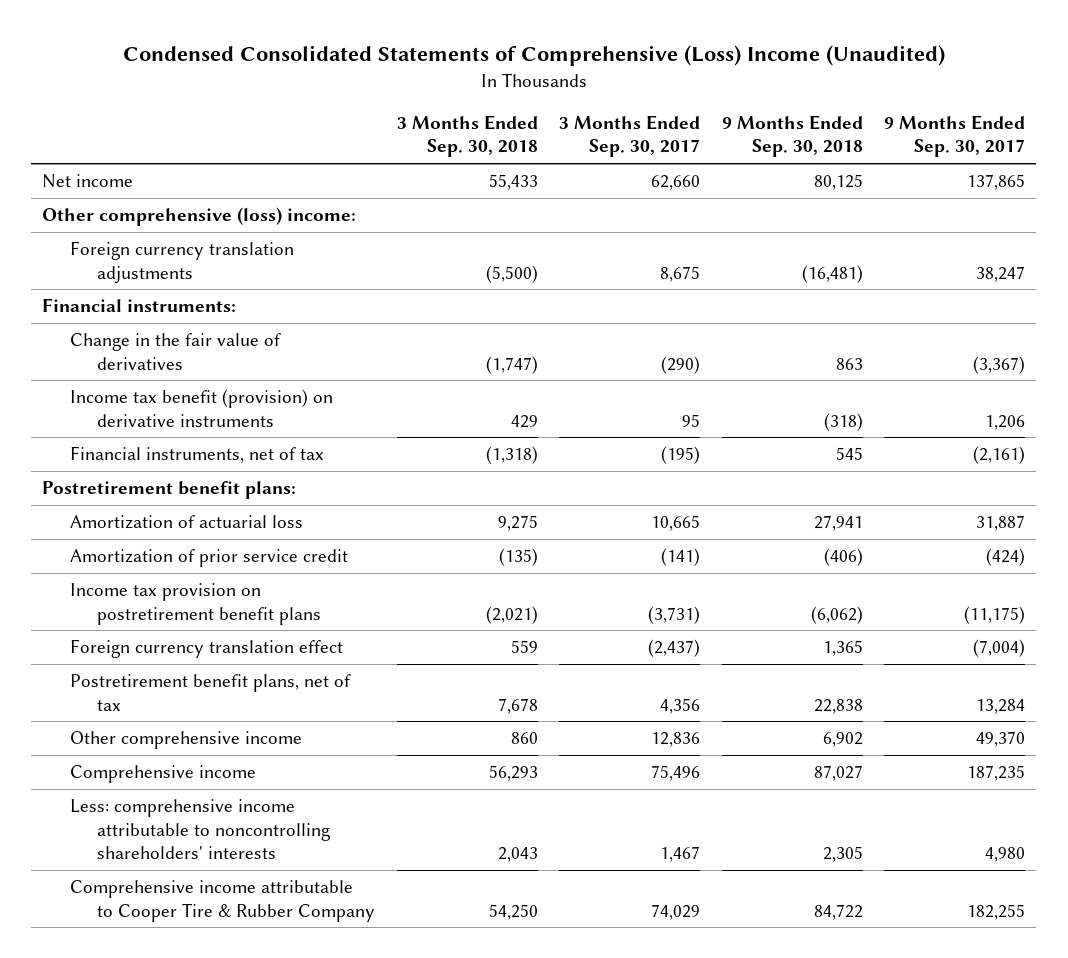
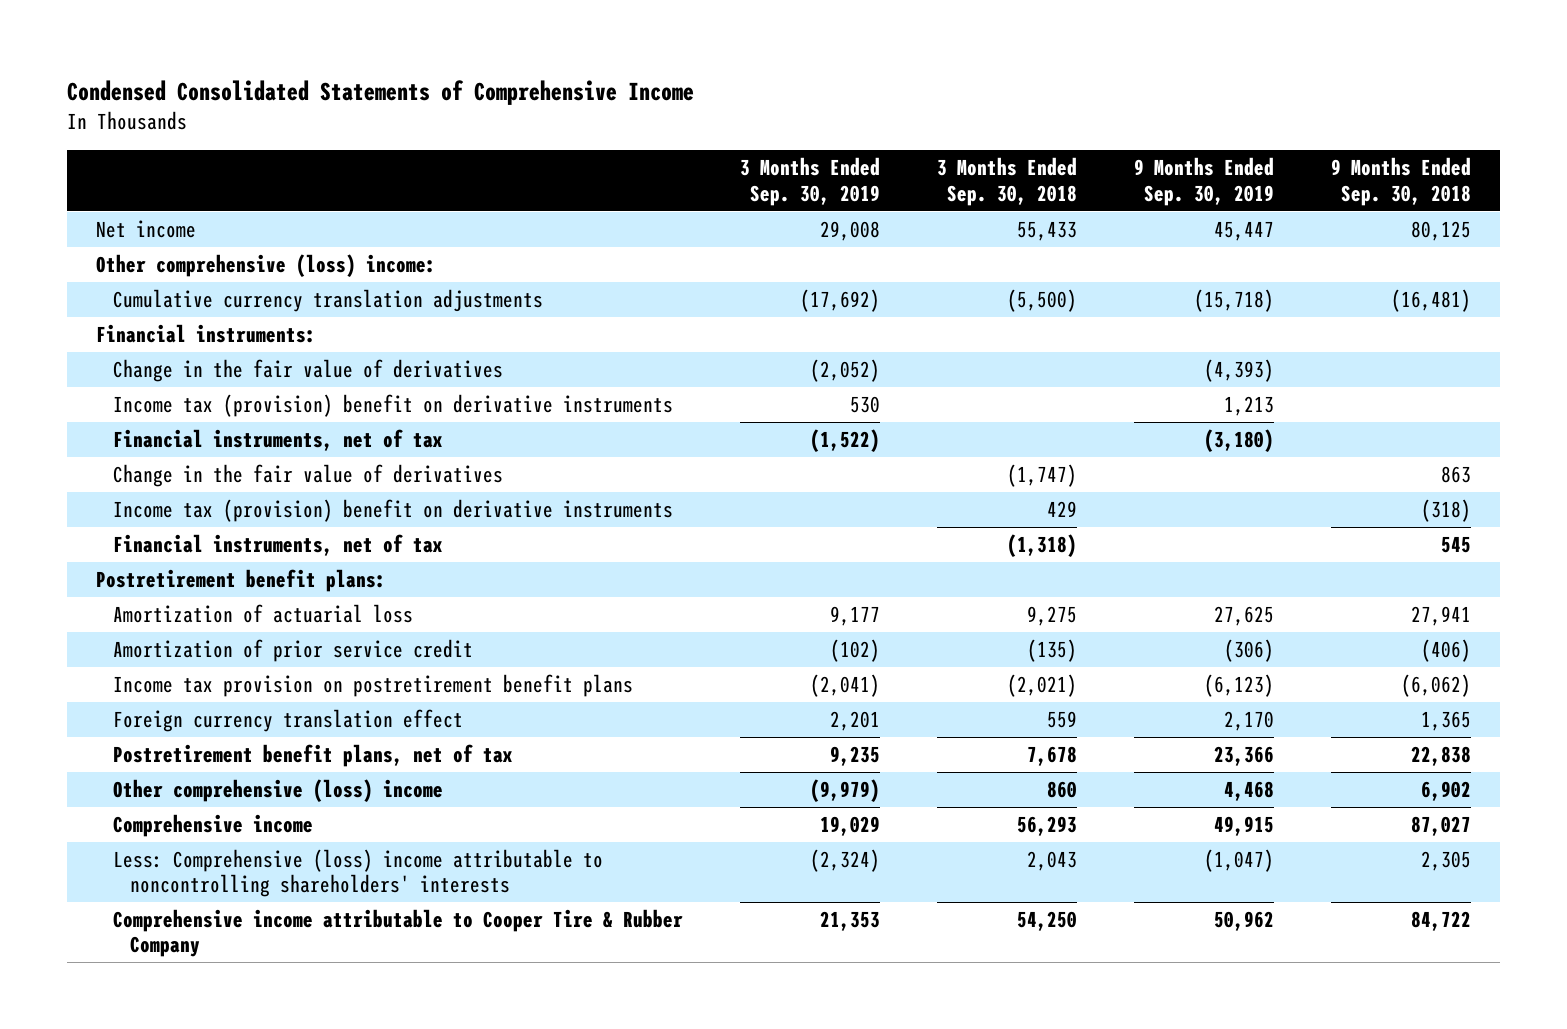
[122,44,945,66] Condensed Consolidated Statements of Comprehensive (Loss) Income (Unaudited) -> [67,80,695,106] Condensed Consolidated Statements of Comprehensive Income
[559,114,701,158] 3 Months Ended Sep. 30, 2017 -> none
[884,114,1026,158] 9 Months Ended Sep. 30, 2017 -> none
none -> [740,157,881,206] 3 Months Ended Sep. 30, 2019
none -> [1134,157,1275,206] 9 Months Ended Sep. 30, 2019
[69,241,294,284] Foreign currency translation adjustments -> [113,288,544,312] Cumulative currency translation adjustments
none -> [113,358,504,382] Change in the fair value of derivatives
none -> [113,393,674,417] Income tax (provision) benefit on derivative instruments
none -> [113,428,444,451] Financial instruments, net of tax
[69,389,333,427] Income tax benefit (provision) on derivative instruments -> [113,498,674,522] Income tax (provision) benefit on derivative instruments
[69,731,302,750] Other comprehensive income -> [113,778,444,802] Other comprehensive (loss) income
[69,799,331,860] Less: comprehensive income attributable to noncontrolling shareholders' interests -> [113,848,604,898] Less: Comprehensive (loss) income attributable to noncontrolling shareholders' interests

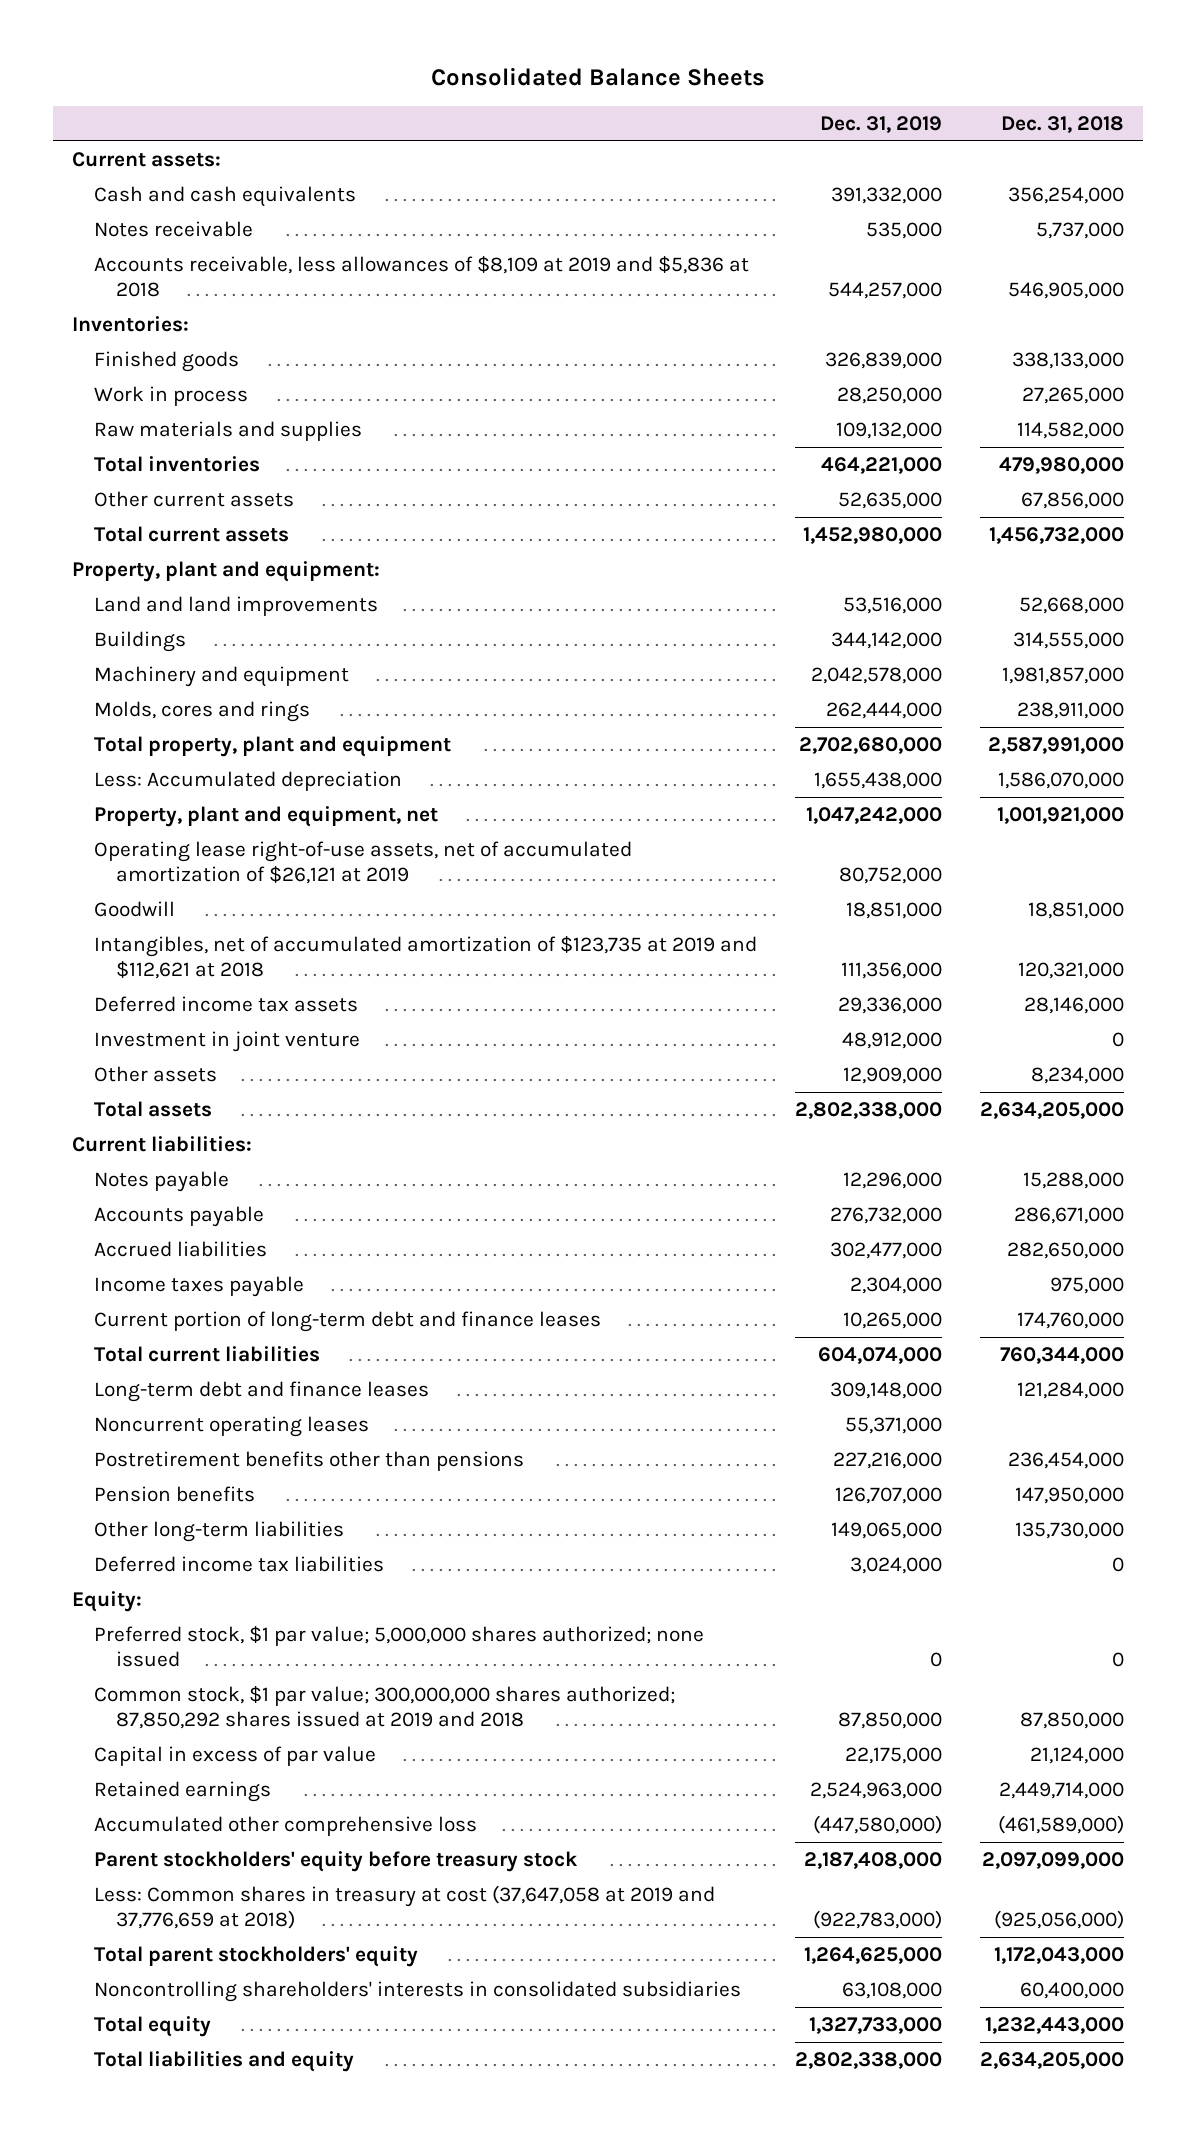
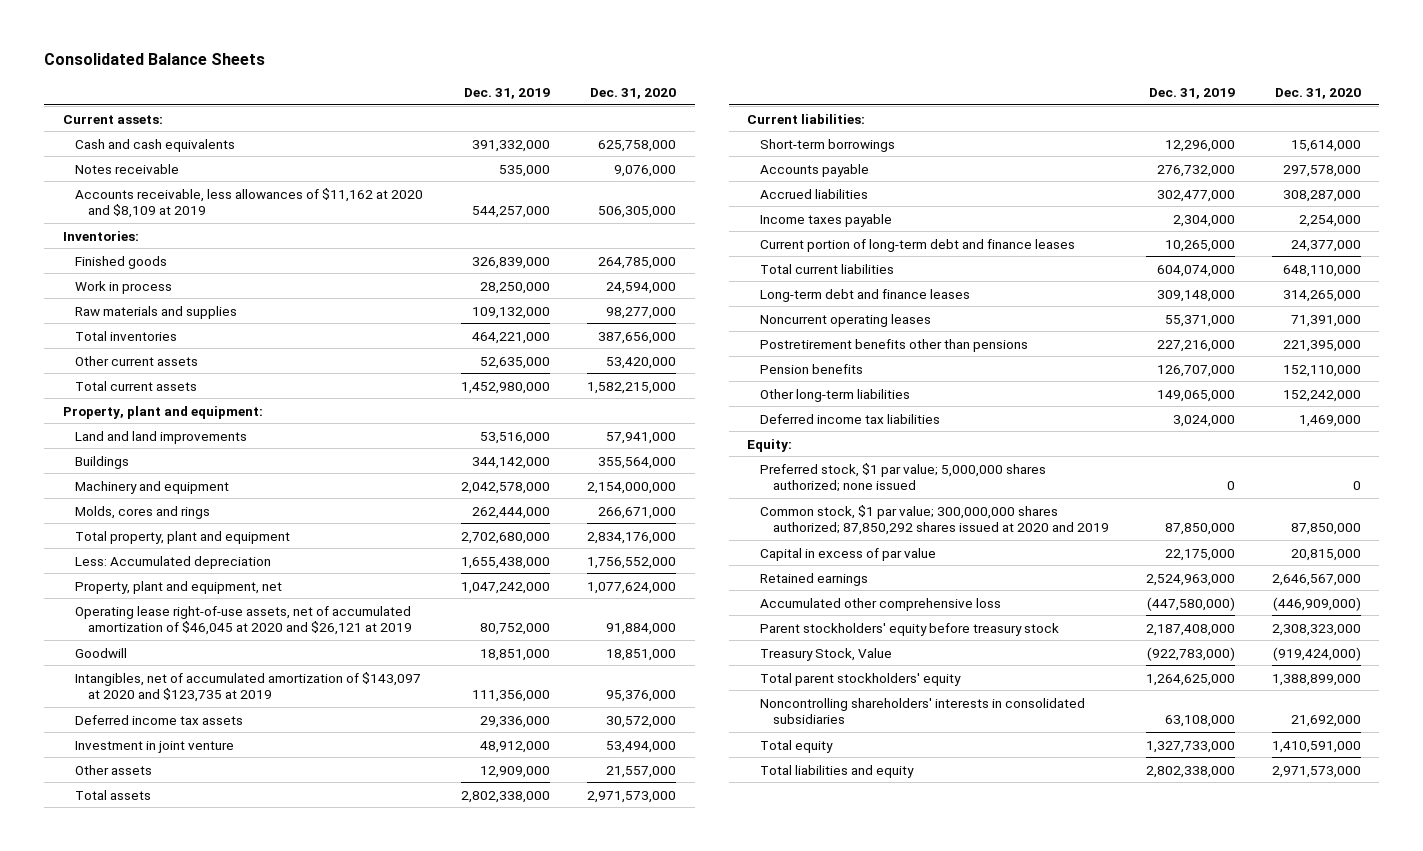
[1000,115,1124,133] Dec. 31, 2018 -> none
none -> [589,87,676,99] Dec. 31, 2020
[93,255,749,298] Accounts receivable, less allowances of $8,109 at 2019 and $5,836 at 2018 -> [75,187,424,219] Accounts receivable, less allowances of $11,162 at 2020 and $8,109 at 2019
[93,840,632,885] Operating lease right-of-use assets, net of accumulated amortization of $26,121 at 2019 -> [75,605,412,636] Operating lease right-of-use assets, net of accumulated amortization of $46,045 at 2020 and $26,121 at 2019
[93,935,757,980] Intangibles, net of accumulated amortization of $123,735 at 2019 and $112,621 at 2018 -> [75,671,422,703] Intangibles, net of accumulated amortization of $143,097 at 2020 and $123,735 at 2019
[93,1170,229,1192] Notes payable -> [760,138,896,152] Short-term borrowings
[93,1685,675,1730] Common stock, $1 par value; 300,000,000 shares authorized; 87,850,292 shares issued at 2019 and 2018 -> [760,504,1109,536] Common stock, $1 par value; 300,000,000 shares authorized; 87,850,292 shares issued at 2020 and 2019
[93,1884,715,1930] Less: Common shares in treasury at cost (37,647,058 at 2019 and 37,776,659 at 2018) -> [760,647,893,661] Treasury Stock, Value

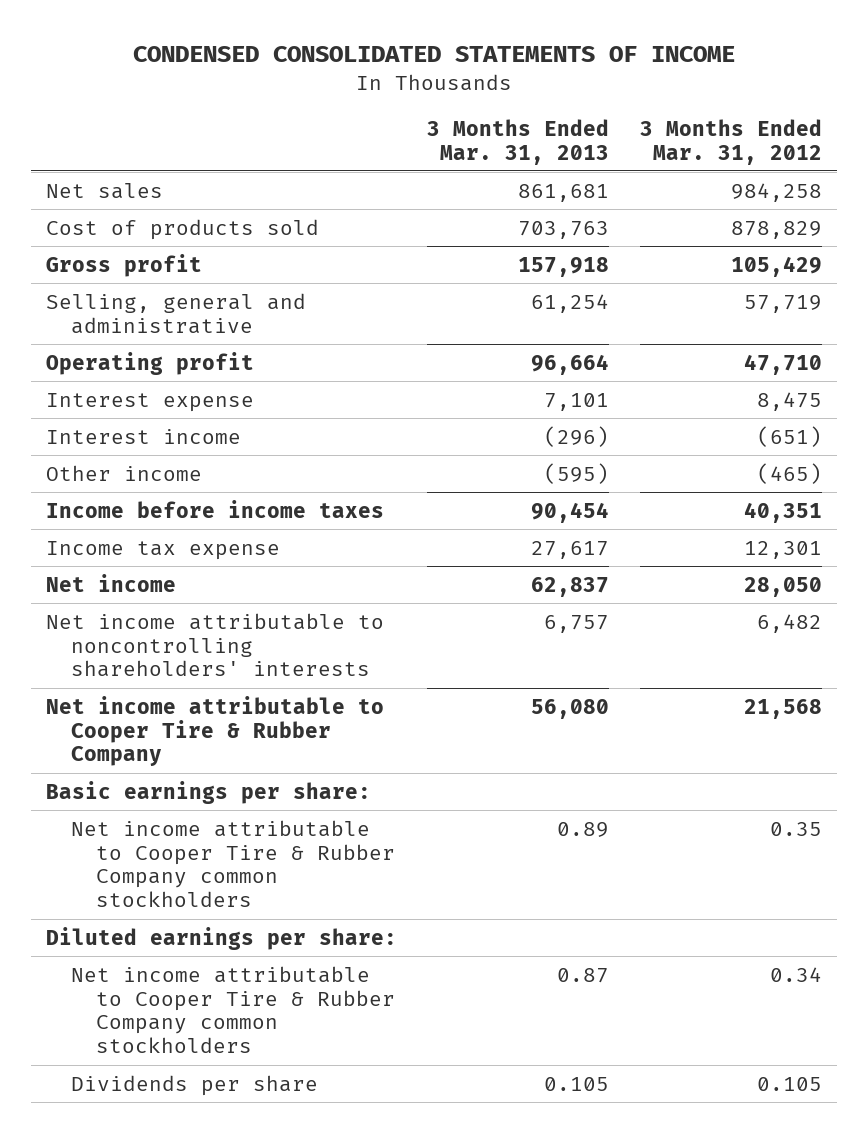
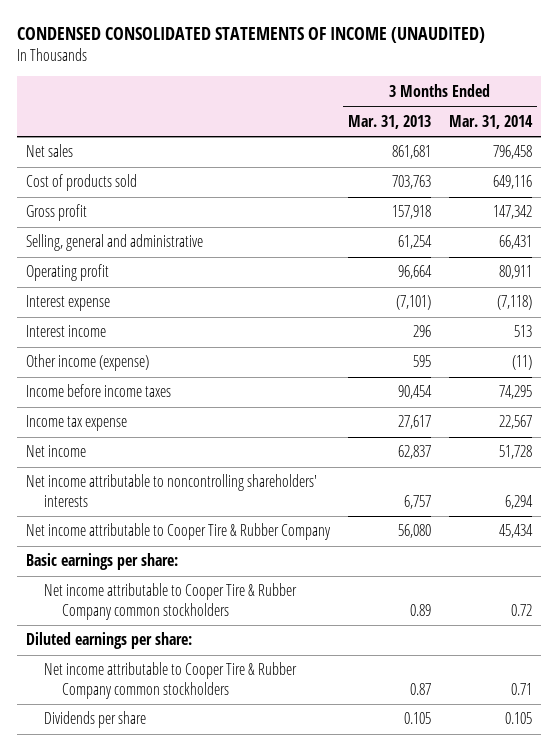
[132,46,735,63] CONDENSED CONSOLIDATED STATEMENTS OF INCOME -> [16,27,485,44] CONDENSED CONSOLIDATED STATEMENTS OF INCOME (UNAUDITED)
[639,118,822,165] 3 Months Ended Mar. 31, 2012 -> none
none -> [449,114,534,129] Mar. 31, 2014
[544,392,610,411] 7,101 -> [395,295,431,311] (7,101)
[544,425,610,447] (296) -> [412,325,431,338] 296
[45,464,202,481] Other income -> [25,354,149,372] Other income (expense)
[544,462,610,484] (595) -> [412,355,431,368] 595

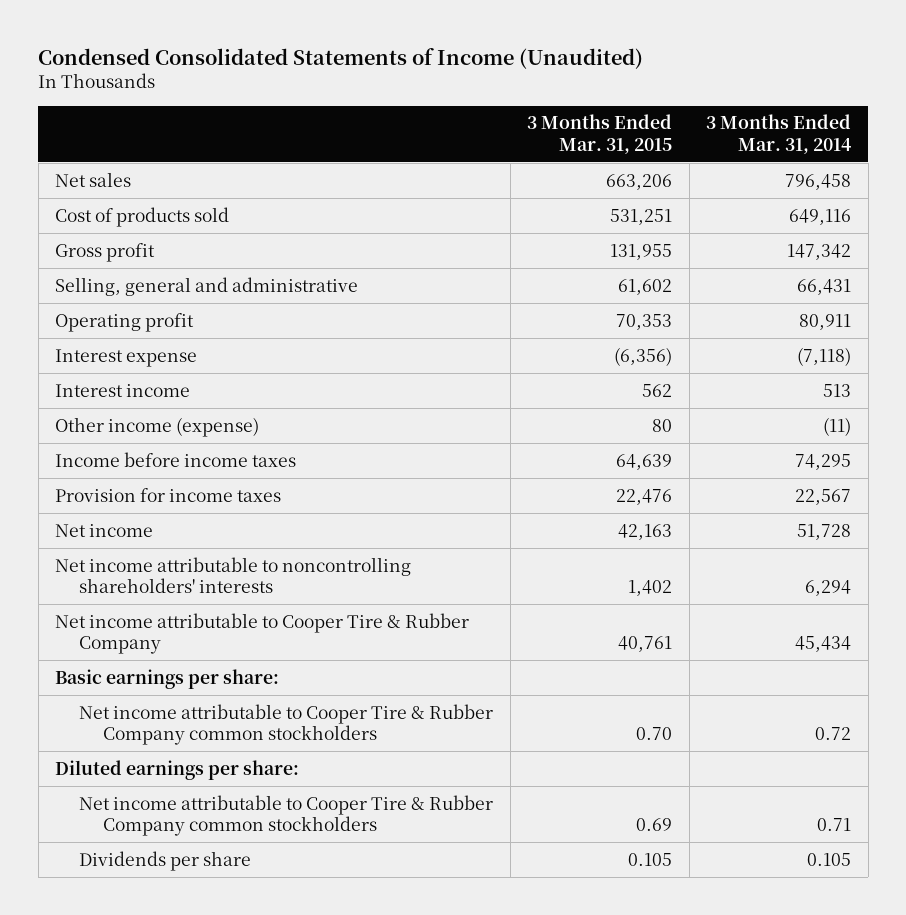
[16,27,485,44] CONDENSED CONSOLIDATED STATEMENTS OF INCOME (UNAUDITED) -> [38,48,644,70] Condensed Consolidated Statements of Income (Unaudited)
[347,114,431,129] Mar. 31, 2013 -> none
none -> [527,114,673,154] 3 Months Ended Mar. 31, 2015
[25,415,127,432] Income tax expense -> [55,487,282,502] Provision for income taxes

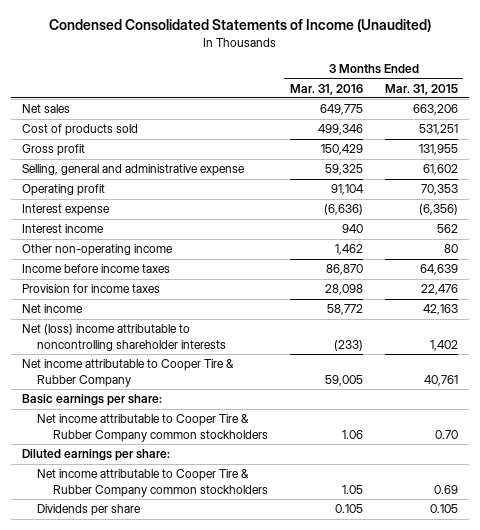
[706,114,852,154] 3 Months Ended Mar. 31, 2014 -> none
none -> [289,83,363,95] Mar. 31, 2016
[55,276,359,296] Selling, general and administrative -> [22,164,246,177] Selling, general and administrative expense
[55,416,260,437] Other income (expense) -> [22,244,174,257] Other non-operating income
[55,556,412,594] Net income attributable to noncontrolling shareholders' interests -> [22,324,227,351] Net (loss) income attributable to noncontrolling shareholder interests

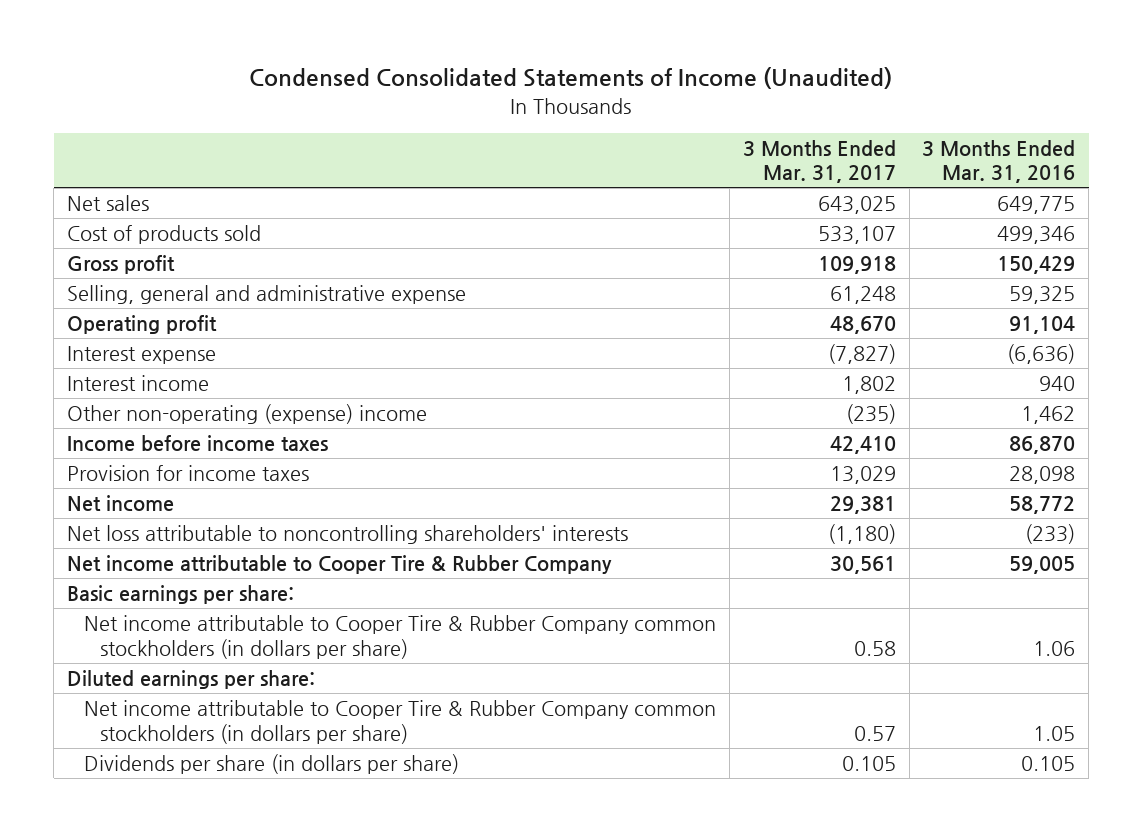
[384,83,458,95] Mar. 31, 2015 -> none
none -> [742,139,896,184] 3 Months Ended Mar. 31, 2017
[22,244,174,257] Other non-operating income -> [67,403,428,424] Other non-operating (expense) income
[22,324,227,351] Net (loss) income attributable to noncontrolling shareholder interests -> [67,524,629,544] Net loss attributable to noncontrolling shareholders' interests
[37,414,268,442] Net income attributable to Cooper Tire & Rubber Company common stockholders -> [83,614,716,659] Net income attributable to Cooper Tire & Rubber Company common stockholders (in dollars per share)
[37,469,268,497] Net income attributable to Cooper Tire & Rubber Company common stockholders -> [83,699,716,744] Net income attributable to Cooper Tire & Rubber Company common stockholders (in dollars per share)
[37,504,142,517] Dividends per share -> [83,753,459,774] Dividends per share (in dollars per share)

